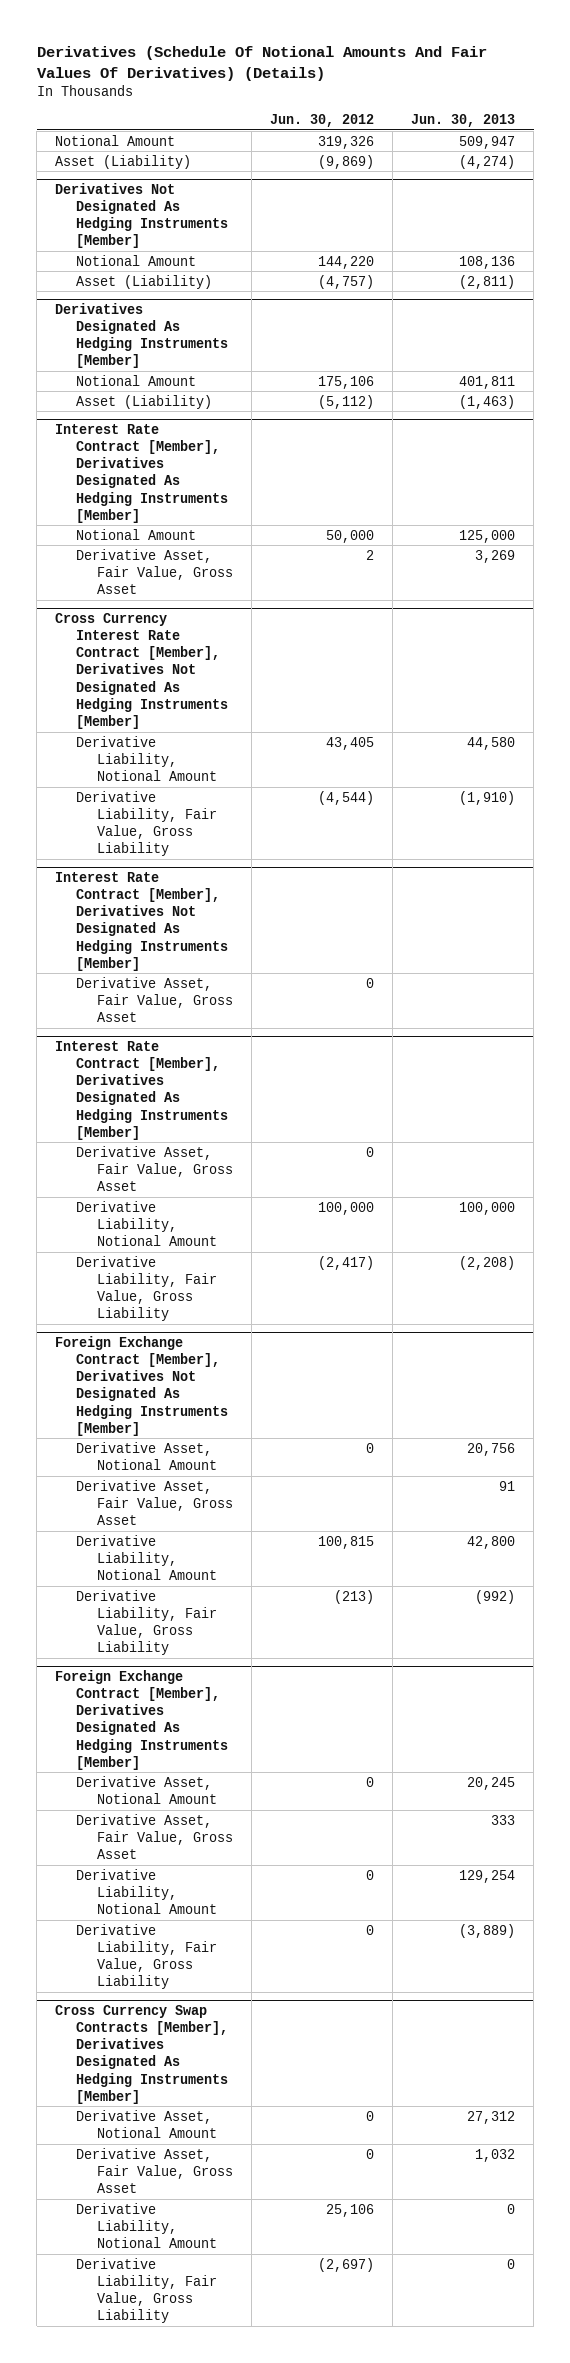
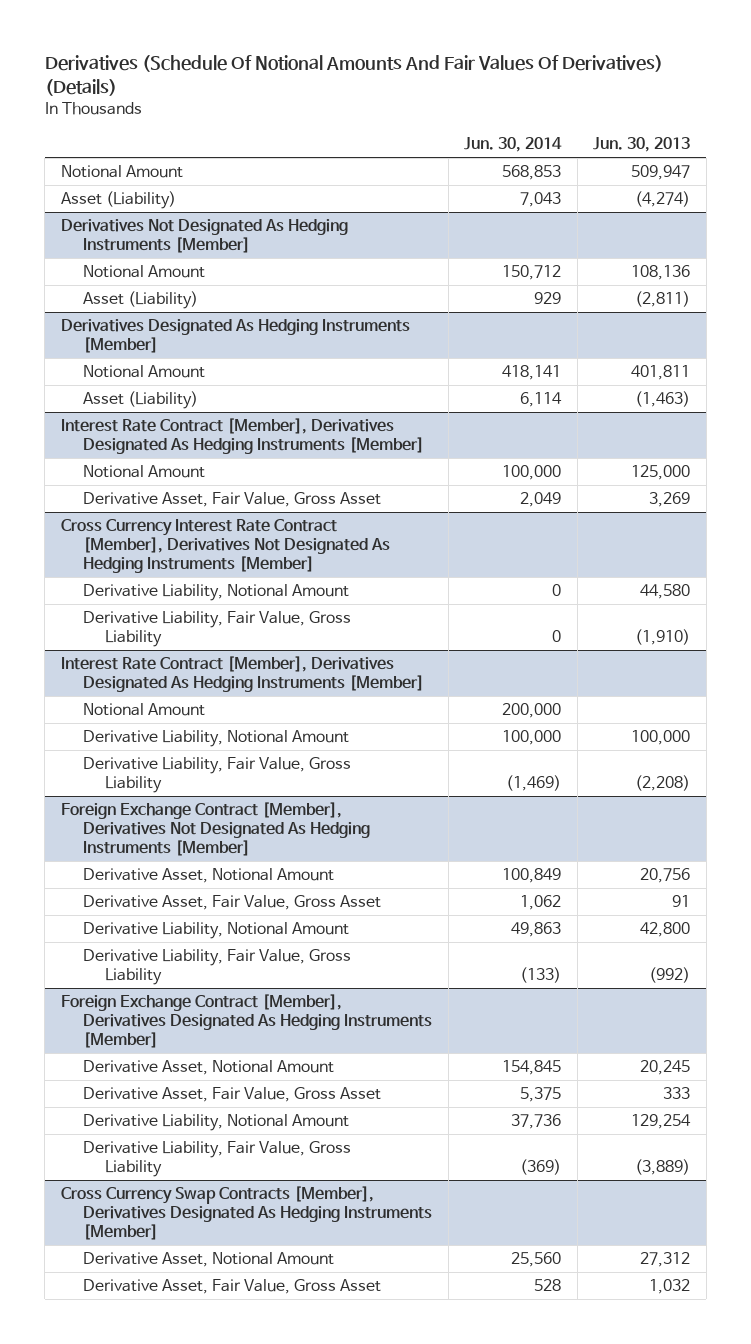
[270,113,375,127] Jun. 30, 2012 -> none
none -> [464,137,563,153] Jun. 30, 2014
[55,872,229,971] Interest Rate Contract [Member], Derivatives Not Designated As Hedging Instruments [Member] -> none
[76,976,234,1022] Derivative Asset, Fair Value, Gross Asset -> none
[76,1145,234,1191] Derivative Asset, Fair Value, Gross Asset -> none
none -> [82,703,205,717] Notional Amount
[76,2202,218,2248] Derivative Liability, Notional Amount -> none
[76,2257,218,2323] Derivative Liability, Fair Value, Gross Liability -> none

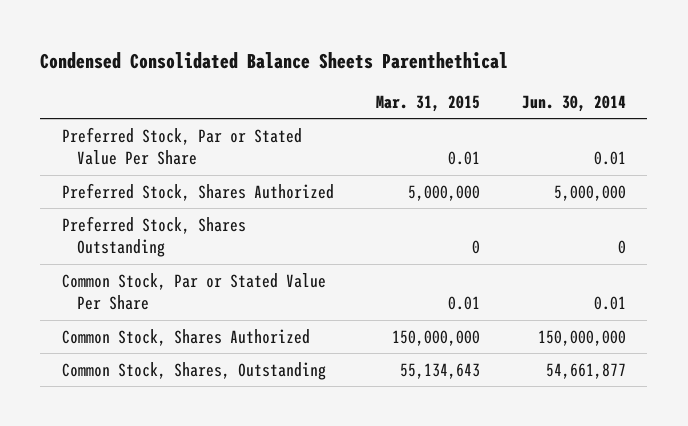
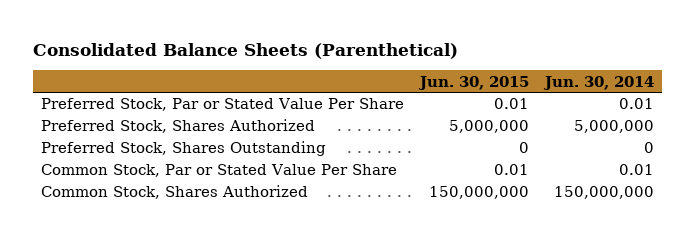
[40,51,509,69] Condensed Consolidated Balance Sheets Parenthethical -> [33,42,459,59] Consolidated Balance Sheets (Parenthetical)
[375,94,480,112] Mar. 31, 2015 -> none
none -> [418,75,530,90] Jun. 30, 2015
[61,361,326,380] Common Stock, Shares, Outstanding -> none

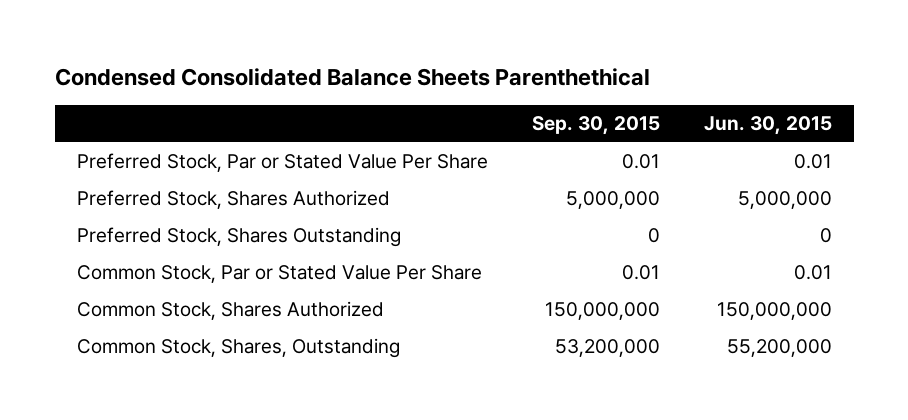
[33,42,459,59] Consolidated Balance Sheets (Parenthetical) -> [54,68,650,87] Condensed Consolidated Balance Sheets Parenthethical
[542,75,654,90] Jun. 30, 2014 -> none
none -> [531,116,660,136] Sep. 30, 2015
none -> [76,338,400,359] Common Stock, Shares, Outstanding

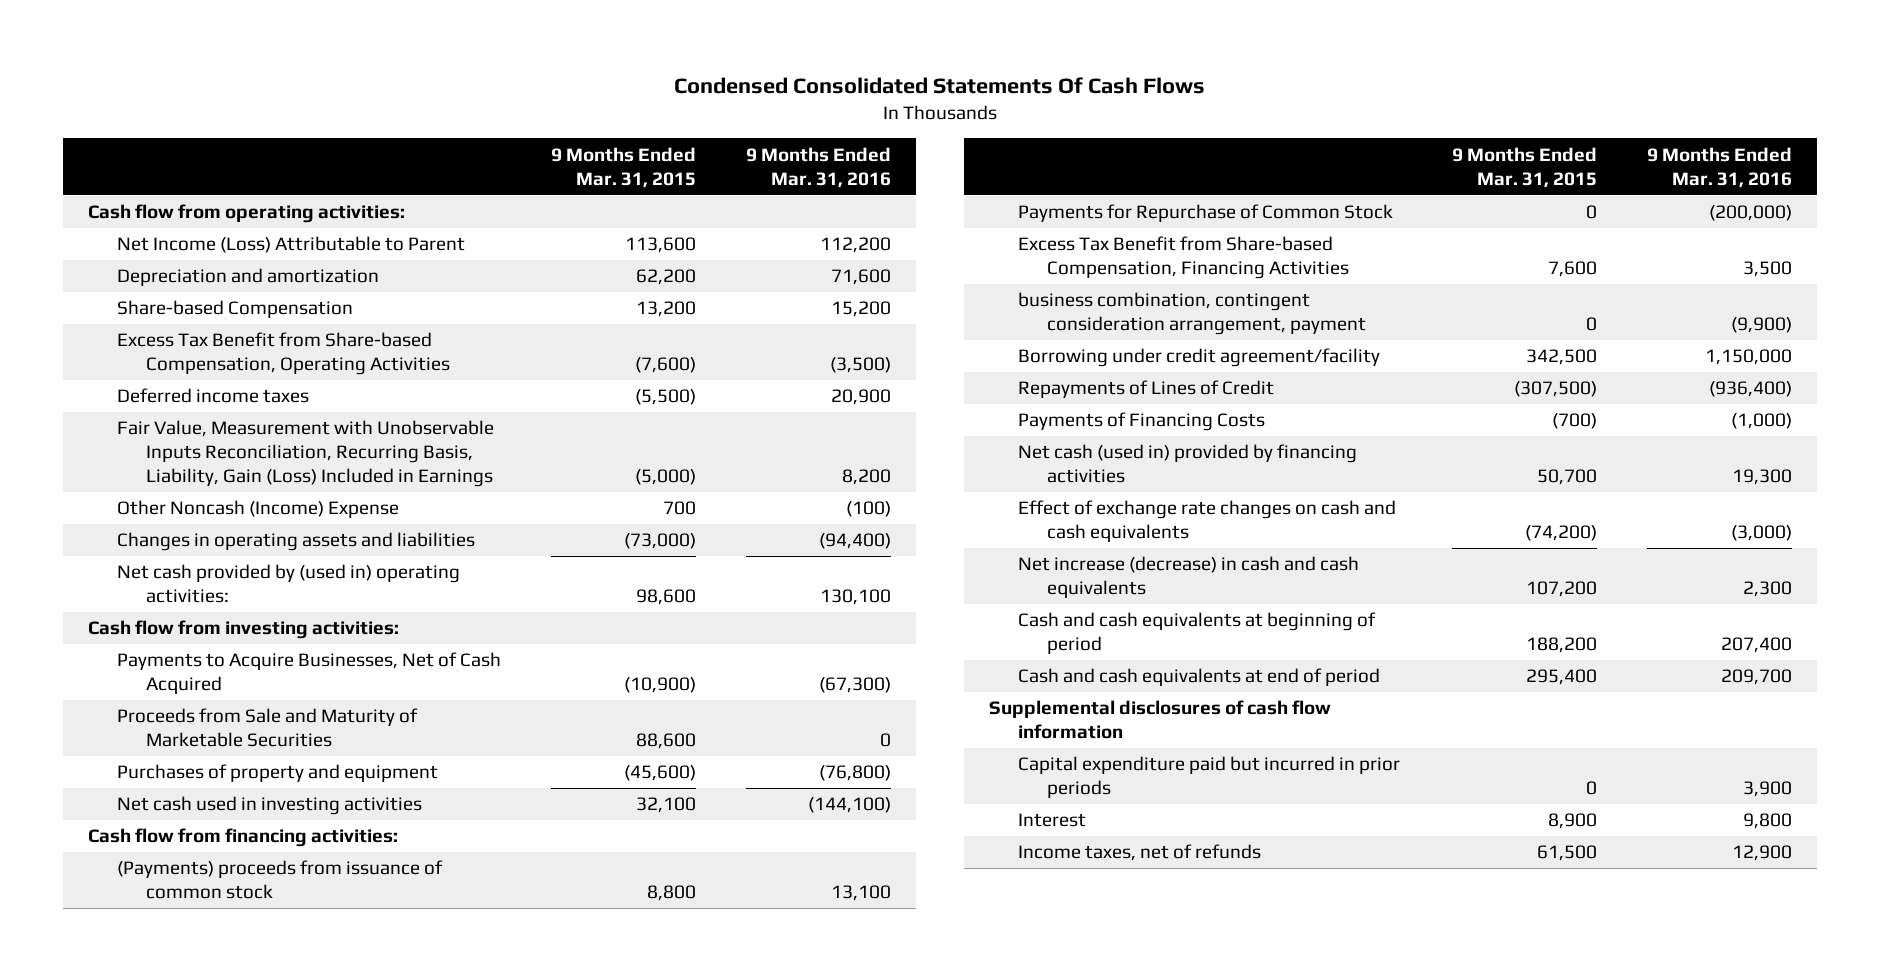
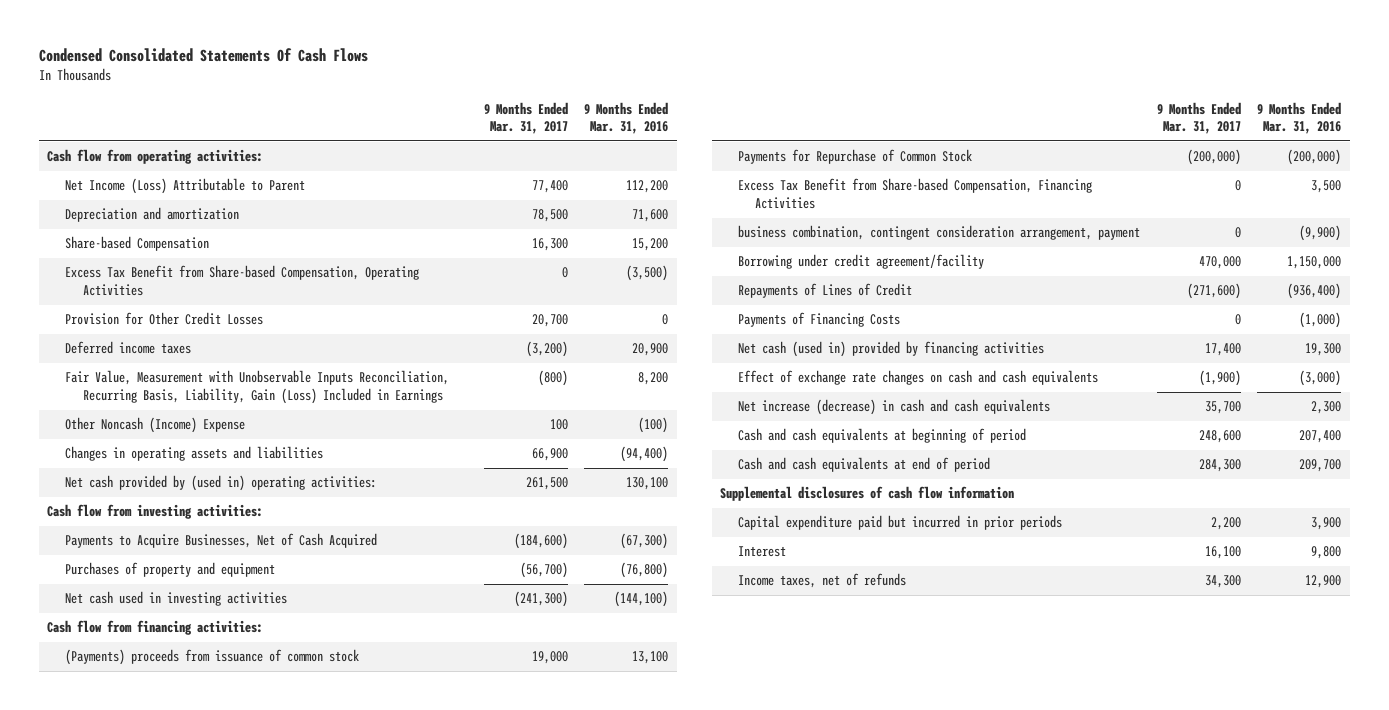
[550,146,696,188] 9 Months Ended Mar. 31, 2015 -> none
none -> [483,101,568,135] 9 Months Ended Mar. 31, 2017
none -> [64,312,263,326] Provision for Other Credit Losses
[116,708,418,748] Proceeds from Sale and Maturity of Marketable Securities -> none

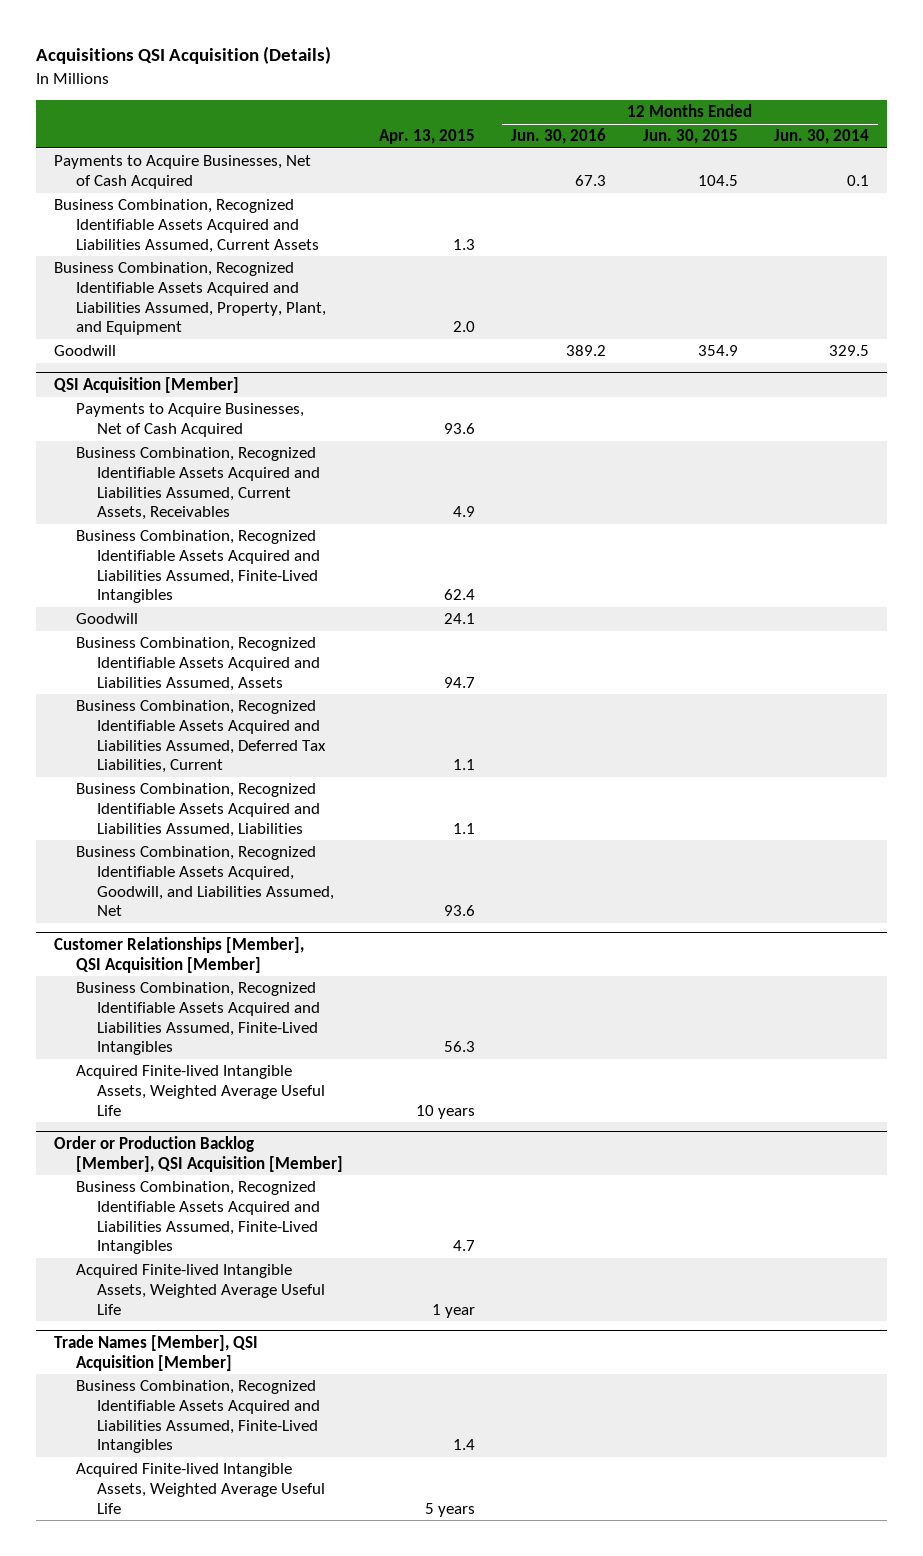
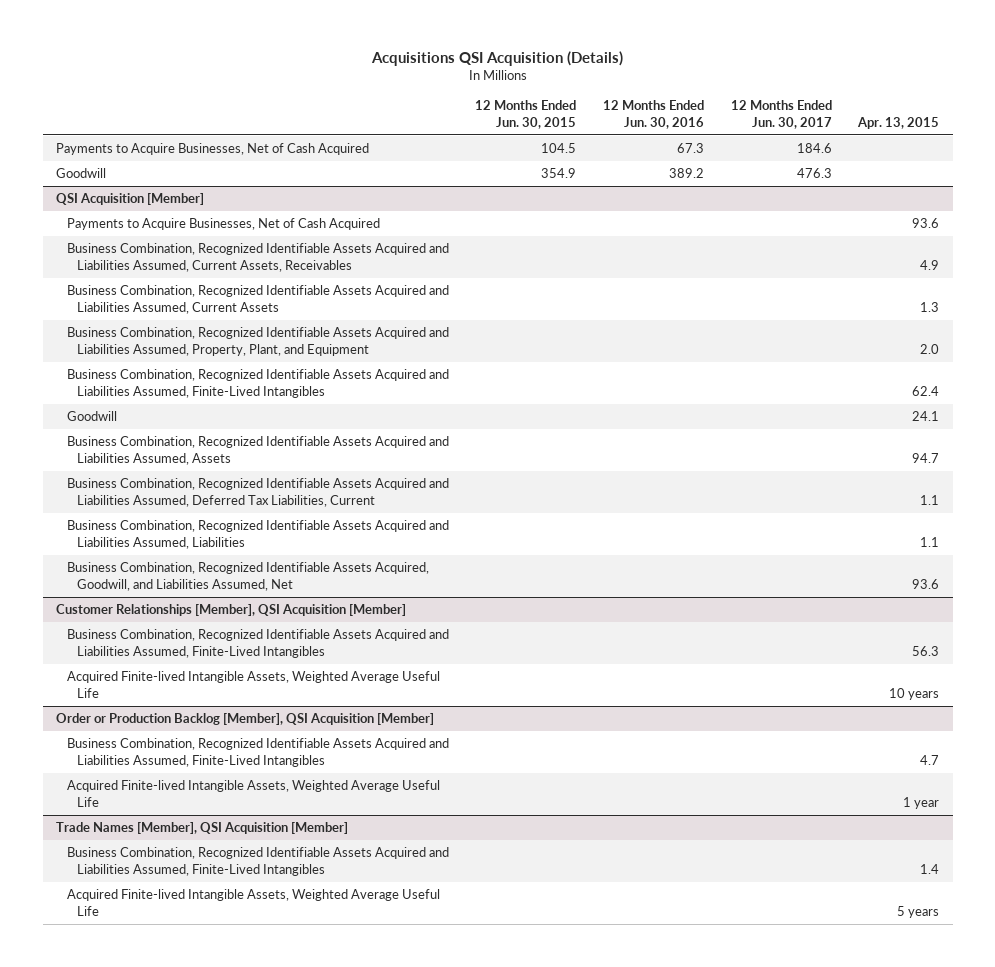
[774,129,870,145] Jun. 30, 2014 -> none
none -> [730,100,832,129] 12 Months Ended Jun. 30, 2017
[54,199,319,253] Business Combination, Recognized Identifiable Assets Acquired and Liabilities Assumed, Current Assets -> none
[54,262,326,336] Business Combination, Recognized Identifiable Assets Acquired and Liabilities Assumed, Property, Plant, and Equipment -> none
none -> [66,285,449,315] Business Combination, Recognized Identifiable Assets Acquired and Liabilities Assumed, Current Assets
none -> [66,327,449,357] Business Combination, Recognized Identifiable Assets Acquired and Liabilities Assumed, Property, Plant, and Equipment

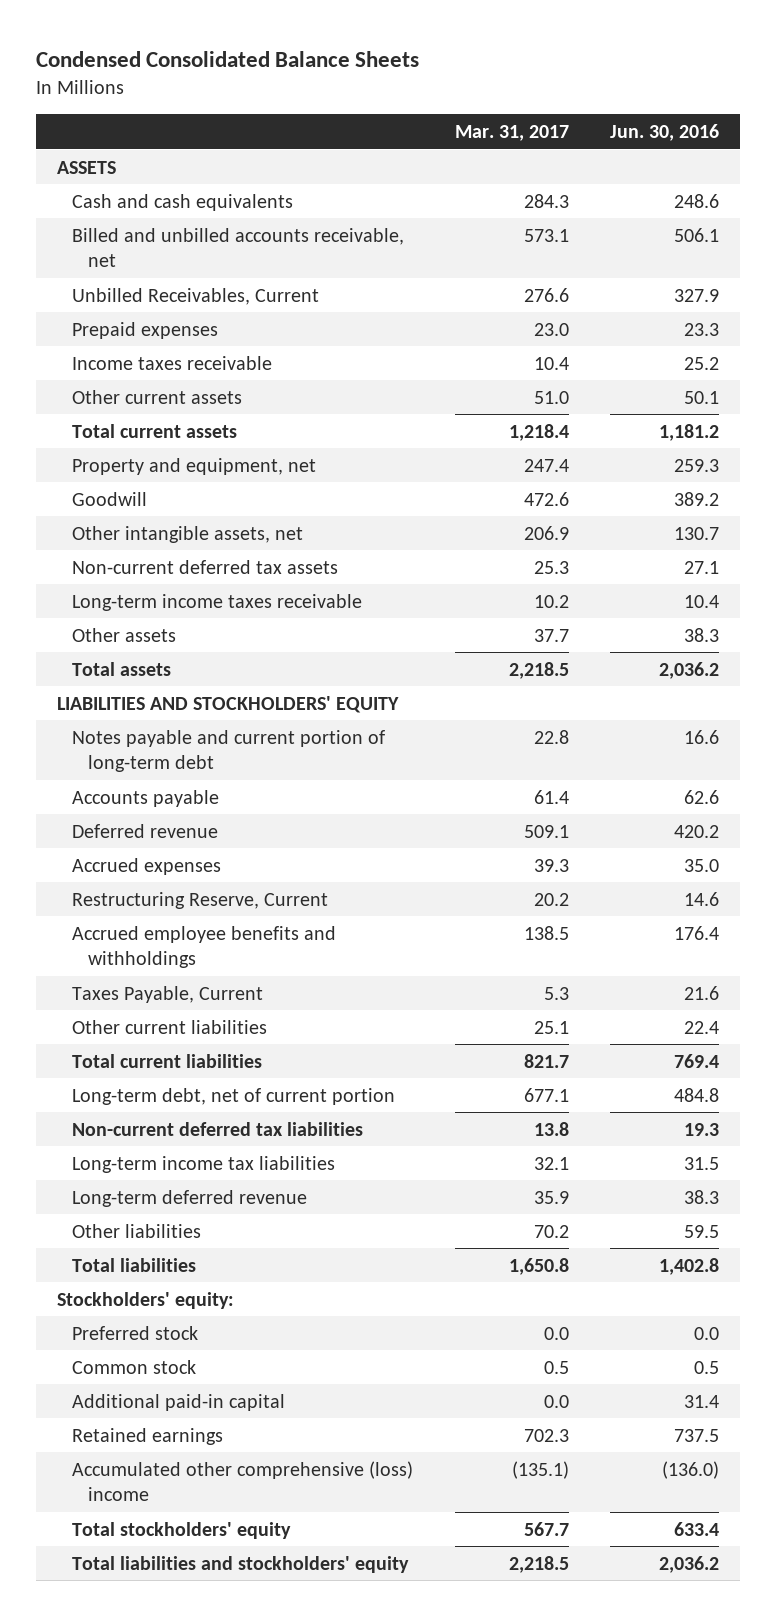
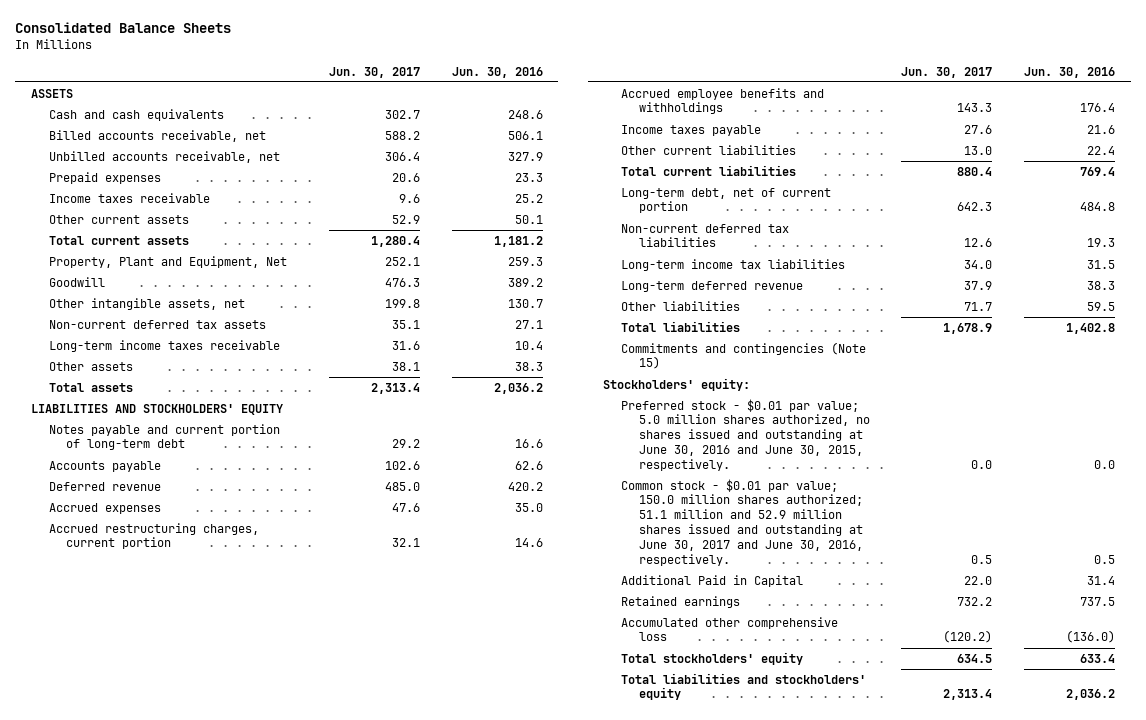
[36,51,420,68] Condensed Consolidated Balance Sheets -> [15,22,232,34] Consolidated Balance Sheets
[454,124,569,141] Mar. 31, 2017 -> none
none -> [328,66,420,78] Jun. 30, 2017
[72,227,405,268] Billed and unbilled accounts receivable, net -> [48,129,266,142] Billed accounts receivable, net
[72,287,320,305] Unbilled Receivables, Current -> [48,150,280,163] Unbilled accounts receivable, net
[72,457,317,475] Property and equipment, net -> [48,255,287,268] Property, Plant and Equipment, Net
[72,891,329,909] Restructuring Reserve, Current -> [48,522,259,550] Accrued restructuring charges, current portion
[72,985,264,1003] Taxes Payable, Current -> [621,124,762,136] Income taxes payable
none -> [621,341,867,370] Commitments and contingencies (Note 15)
[72,1325,199,1340] Preferred stock -> [621,398,870,471] Preferred stock - $0.01 par value; 5.0 million shares authorized, no shares issued and outstanding at June 30, 2016 and June 30, 2015, respectively.
[72,1359,197,1374] Common stock -> [621,478,863,566] Common stock - $0.01 par value; 150.0 million shares authorized; 51.1 million and 52.9 million shares issued and outstanding at June 30, 2017 and June 30, 2016, respectively.
[72,1393,286,1411] Additional paid-in capital -> [621,574,804,587] Additional Paid in Capital
[72,1460,414,1502] Accumulated other comprehensive (loss) income -> [621,616,839,642] Accumulated other comprehensive loss

